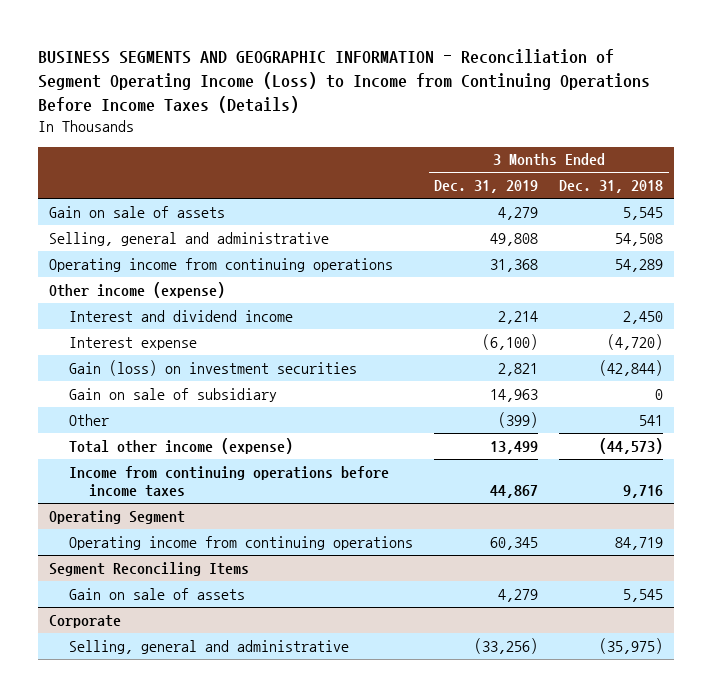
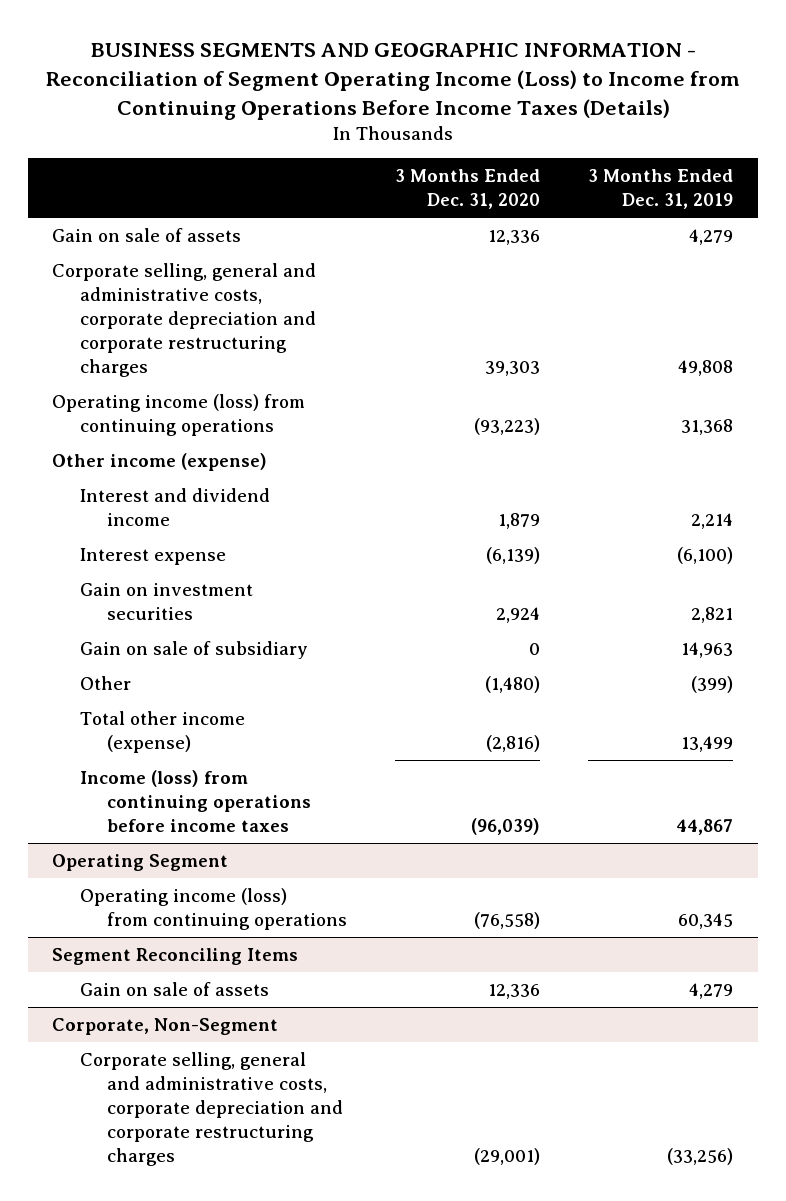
[559,180,664,194] Dec. 31, 2018 -> none
none -> [395,169,541,210] 3 Months Ended Dec. 31, 2020
[48,231,329,246] Selling, general and administrative -> [52,263,317,377] Corporate selling, general and administrative costs, corporate depreciation and corporate restructuring charges
[48,257,393,272] Operating income from continuing operations -> [52,394,306,437] Operating income (loss) from continuing operations
[68,359,357,376] Gain (loss) on investment securities -> [79,583,253,621] Gain on investment securities
[68,465,389,497] Income from continuing operations before income taxes -> [79,770,311,832] Income (loss) from continuing operations before income taxes
[68,535,413,550] Operating income from continuing operations -> [79,888,347,931] Operating income (loss) from continuing operations
[48,614,121,628] Corporate -> [52,1018,279,1036] Corporate, Non-Segment
[68,639,349,654] Selling, general and administrative -> [79,1052,343,1166] Corporate selling, general and administrative costs, corporate depreciation and corporate restructuring charges

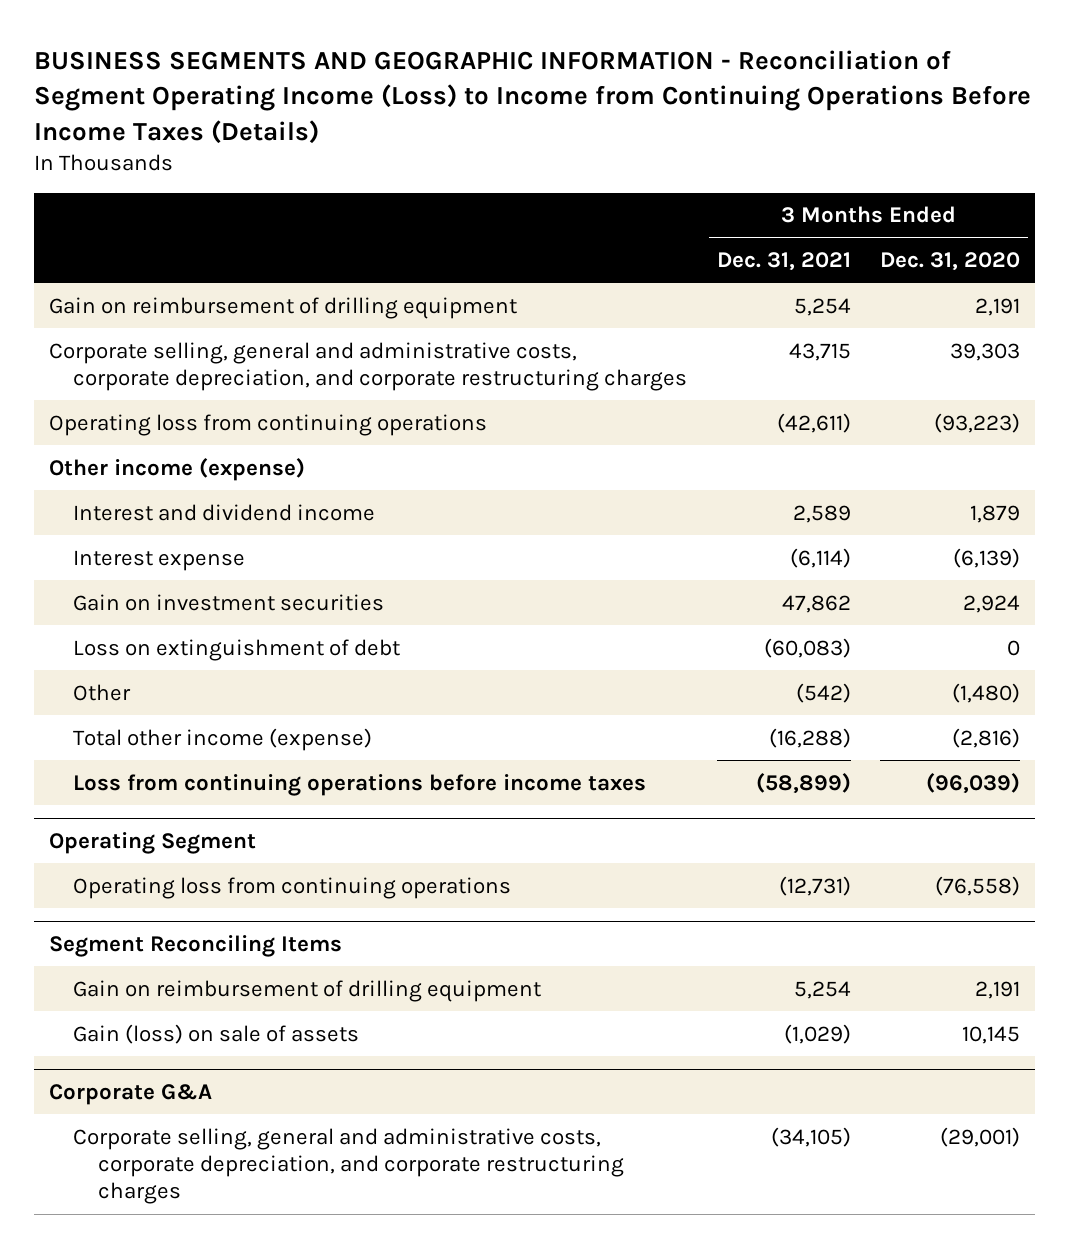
[588,169,734,210] 3 Months Ended Dec. 31, 2019 -> none
none -> [716,252,851,272] Dec. 31, 2021
[52,228,242,243] Gain on sale of assets -> none
none -> [48,296,517,319] Gain on reimbursement of drilling equipment
[52,263,317,377] Corporate selling, general and administrative costs, corporate depreciation and corporate restructuring charges -> [48,341,688,391] Corporate selling, general and administrative costs, corporate depreciation, and corporate restructuring charges
[52,394,306,437] Operating income (loss) from continuing operations -> [48,413,487,436] Operating loss from continuing operations
[79,641,308,660] Gain on sale of subsidiary -> none
none -> [73,638,401,661] Loss on extinguishment of debt
[79,770,311,832] Income (loss) from continuing operations before income taxes -> [73,773,647,796] Loss from continuing operations before income taxes
[79,888,347,931] Operating income (loss) from continuing operations -> [73,876,512,899] Operating loss from continuing operations
none -> [73,979,542,1002] Gain on reimbursement of drilling equipment
[79,982,269,997] Gain on sale of assets -> [73,1023,360,1044] Gain (loss) on sale of assets
[488,984,541,1000] 12,336 -> [962,1025,1021,1044] 10,145
[52,1018,279,1036] Corporate, Non-Segment -> [48,1084,212,1106] Corporate G&A
[79,1052,343,1166] Corporate selling, general and administrative costs, corporate depreciation and corporate restructuring charges -> [73,1127,624,1205] Corporate selling, general and administrative costs, corporate depreciation, and corporate restructuring charges

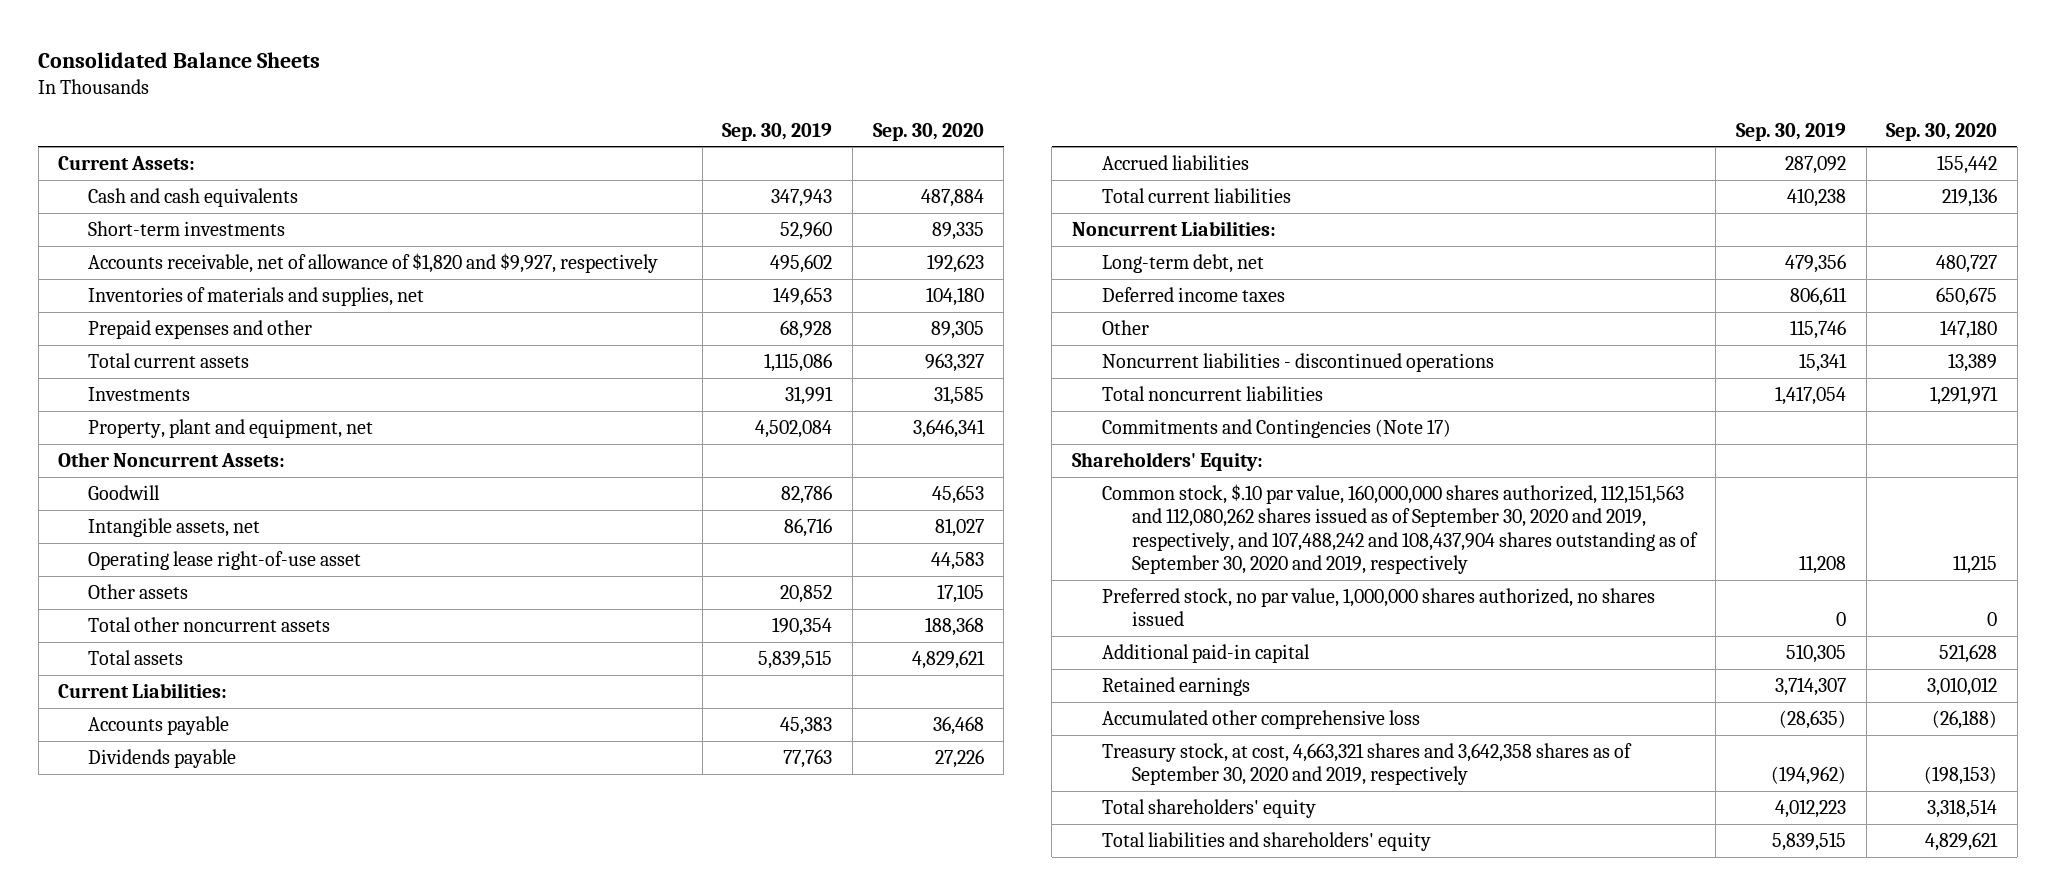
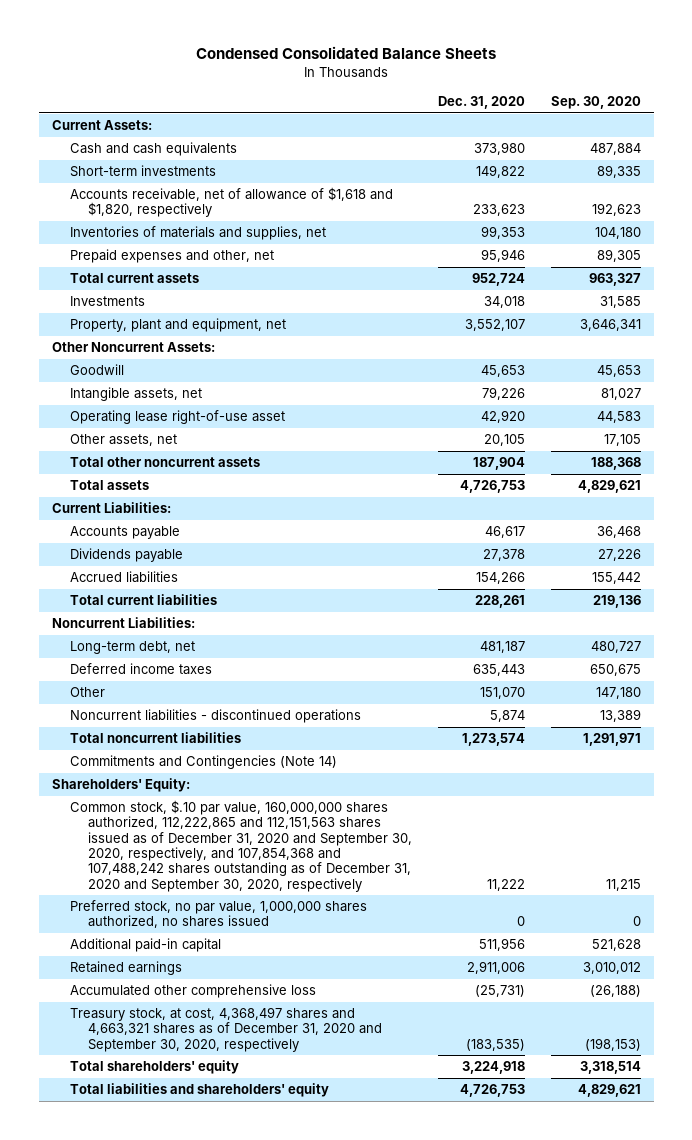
[38,52,321,69] Consolidated Balance Sheets -> [196,46,497,60] Condensed Consolidated Balance Sheets
[722,122,833,141] Sep. 30, 2019 -> none
none -> [438,96,526,110] Dec. 31, 2020
[88,252,659,273] Accounts receivable, net of allowance of $1,820 and $9,927, respectively -> [69,187,393,218] Accounts receivable, net of allowance of $1,618 and $1,820, respectively
[88,319,313,339] Prepaid expenses and other -> [69,249,274,264] Prepaid expenses and other, net
[88,583,189,599] Other assets -> [69,434,177,447] Other assets, net
[1101,418,1451,438] Commitments and Contingencies (Note 17) -> [69,755,337,770] Commitments and Contingencies (Note 14)
[1101,483,1698,575] Common stock, $.10 par value, 160,000,000 shares authorized, 112,151,563 and 112,080,262 shares issued as of September 30, 2020 and 2019, respectively, and 107,488,242 and 108,437,904 shares outstanding as of September 30, 2020 and 2019, respectively -> [69,800,413,892] Common stock, $.10 par value, 160,000,000 shares authorized, 112,222,865 and 112,151,563 shares issued as of December 31, 2020 and September 30, 2020, respectively, and 107,854,368 and 107,488,242 shares outstanding as of December 31, 2020 and September 30, 2020, respectively
[1101,742,1632,786] Treasury stock, at cost, 4,663,321 shares and 3,642,358 shares as of September 30, 2020 and 2019, respectively -> [69,1007,383,1052] Treasury stock, at cost, 4,368,497 shares and 4,663,321 shares as of December 31, 2020 and September 30, 2020, respectively

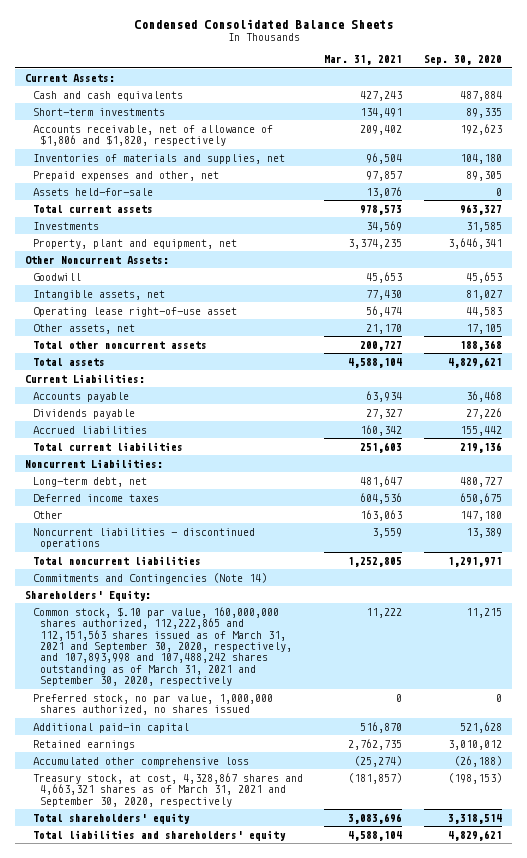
[438,96,526,110] Dec. 31, 2020 -> none
none -> [324,55,403,66] Mar. 31, 2021
[69,187,393,218] Accounts receivable, net of allowance of $1,618 and $1,820, respectively -> [32,124,273,147] Accounts receivable, net of allowance of $1,806 and $1,820, respectively
none -> [32,187,153,196] Assets held-for-sale
[69,800,413,892] Common stock, $.10 par value, 160,000,000 shares authorized, 112,222,865 and 112,151,563 shares issued as of December 31, 2020 and September 30, 2020, respectively, and 107,854,368 and 107,488,242 shares outstanding as of December 31, 2020 and September 30, 2020, respectively -> [32,606,293,687] Common stock, $.10 par value, 160,000,000 shares authorized, 112,222,865 and 112,151,563 shares issued as of March 31, 2021 and September 30, 2020, respectively, and 107,893,998 and 107,488,242 shares outstanding as of March 31, 2021 and September 30, 2020, respectively
[69,1007,383,1052] Treasury stock, at cost, 4,368,497 shares and 4,663,321 shares as of December 31, 2020 and September 30, 2020, respectively -> [32,772,303,807] Treasury stock, at cost, 4,328,867 shares and 4,663,321 shares as of March 31, 2021 and September 30, 2020, respectively

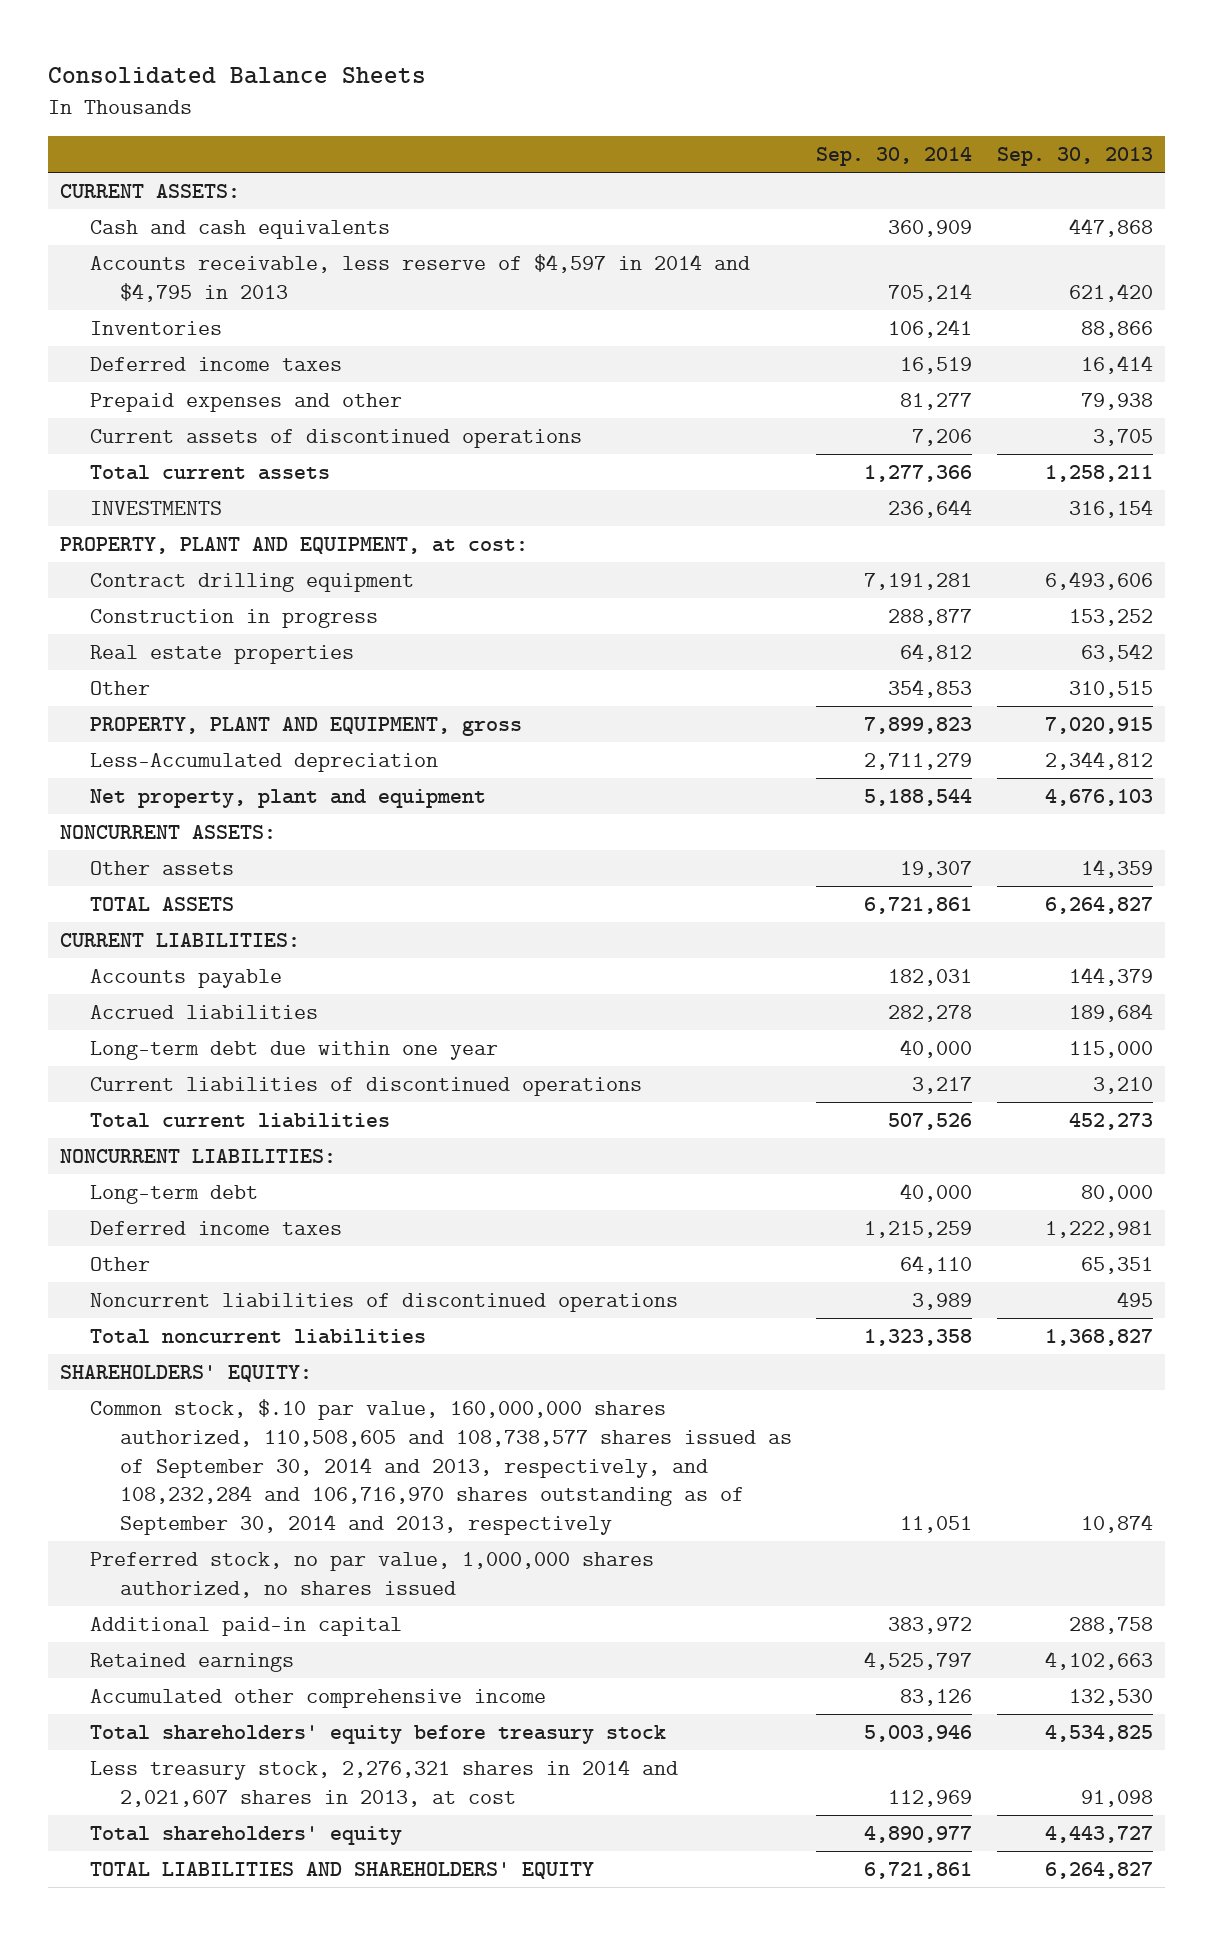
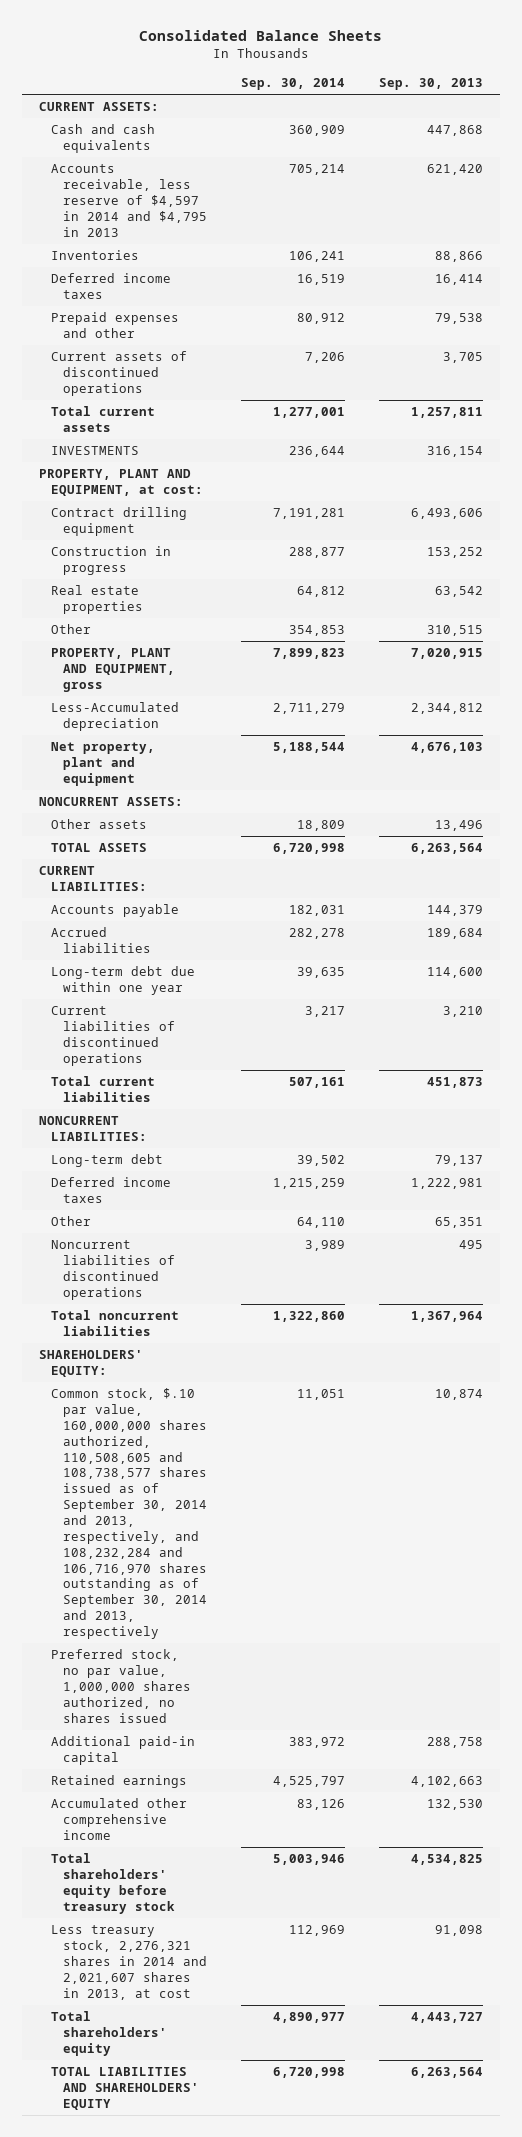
[900,392,973,410] 81,277 -> [296,313,345,325] 80,912
[1080,392,1153,410] 79,938 -> [434,313,483,325] 79,538
[864,464,973,482] 1,277,366 -> [272,407,345,419] 1,277,001
[1044,464,1153,482] 1,258,211 -> [410,407,483,419] 1,257,811
[900,860,973,878] 19,307 -> [296,820,345,832] 18,809
[1080,858,1153,878] 14,359 -> [434,820,483,832] 13,496
[864,896,973,914] 6,721,861 -> [272,843,345,855] 6,720,998
[1044,896,1153,914] 6,264,827 -> [410,843,483,855] 6,263,564
[900,1038,973,1058] 40,000 -> [296,967,345,979] 39,635
[1068,1040,1153,1058] 115,000 -> [426,967,483,979] 114,600
[888,1112,973,1130] 507,526 -> [288,1077,345,1089] 507,161
[1068,1112,1153,1130] 452,273 -> [426,1077,483,1089] 451,873
[900,1182,973,1202] 40,000 -> [296,1155,345,1167] 39,502
[1080,1184,1153,1202] 80,000 -> [434,1155,483,1167] 79,137
[864,1328,973,1346] 1,323,358 -> [272,1311,345,1323] 1,322,860
[1044,1328,1153,1346] 1,368,827 -> [410,1311,483,1323] 1,367,964
[864,1861,973,1879] 6,721,861 -> [272,2067,345,2079] 6,720,998
[1044,1861,1153,1879] 6,264,827 -> [410,2067,483,2079] 6,263,564

